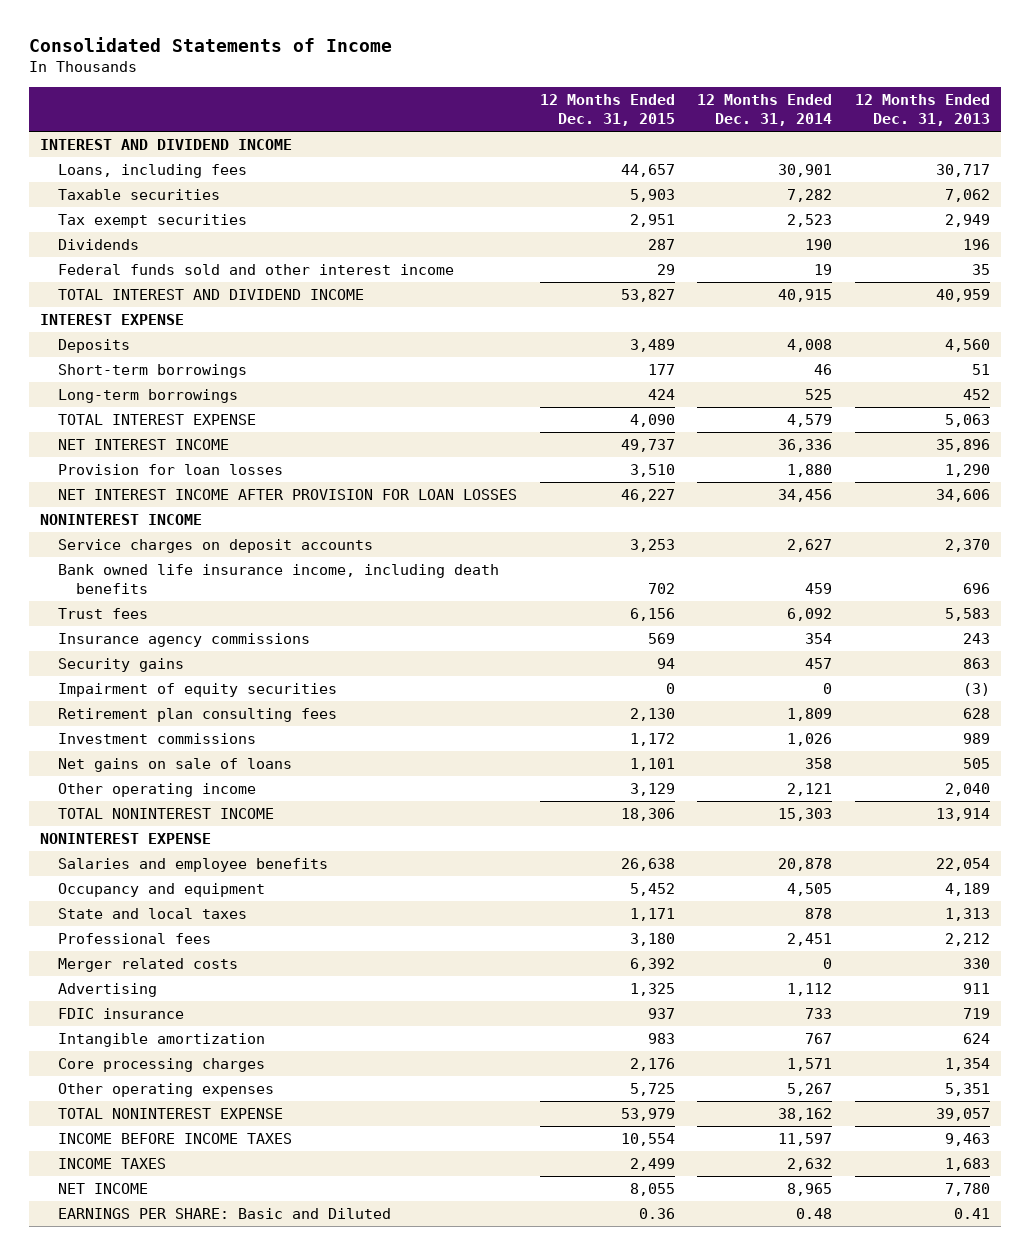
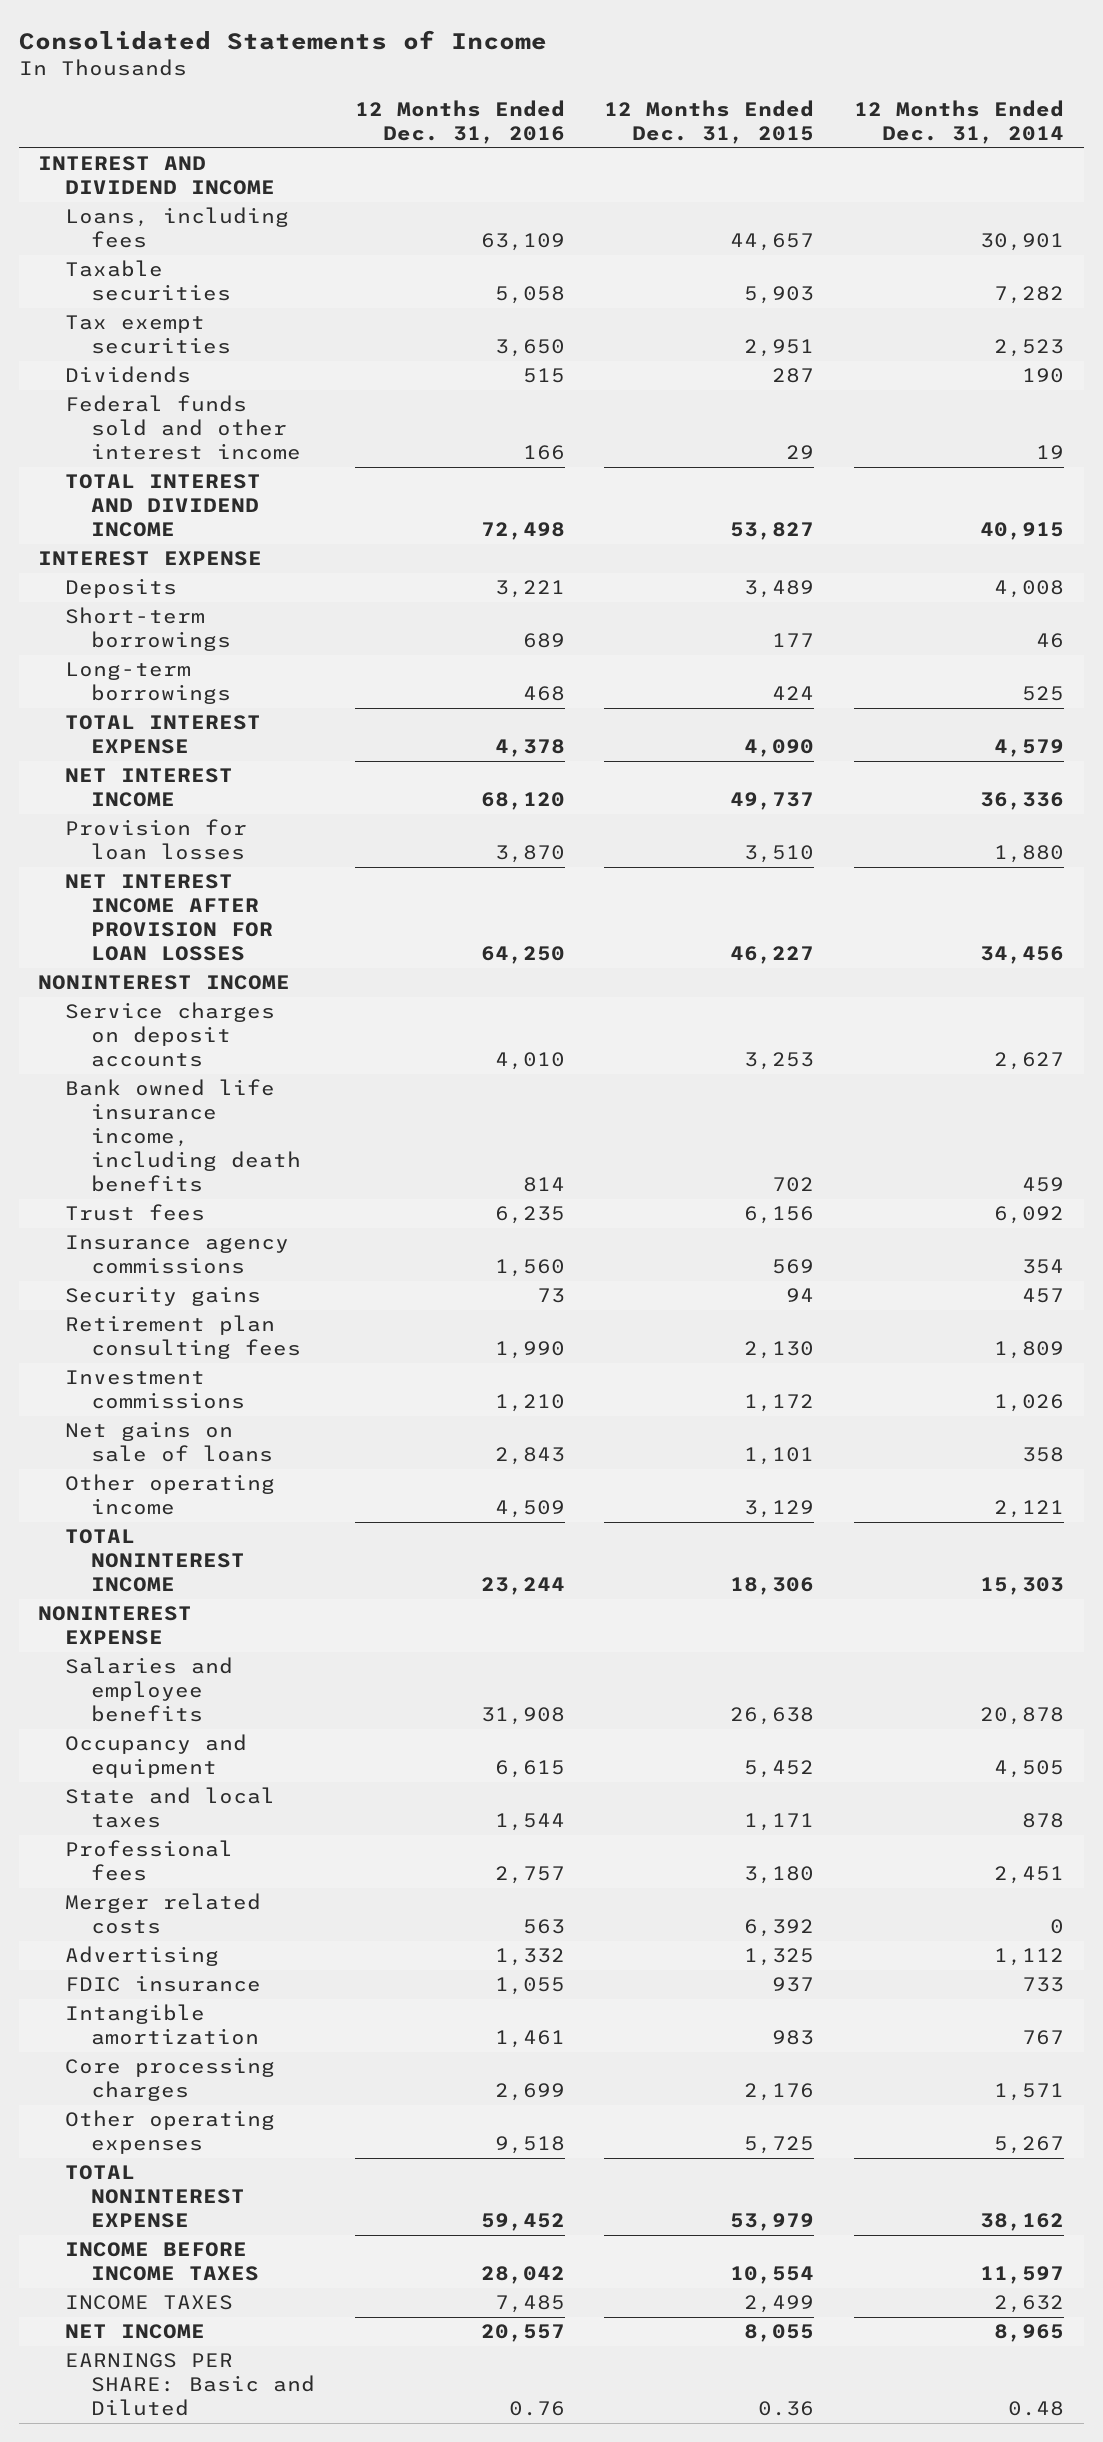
[854,94,990,127] 12 Months Ended Dec. 31, 2013 -> none
none -> [354,100,565,145] 12 Months Ended Dec. 31, 2016
[58,683,338,698] Impairment of equity securities -> none

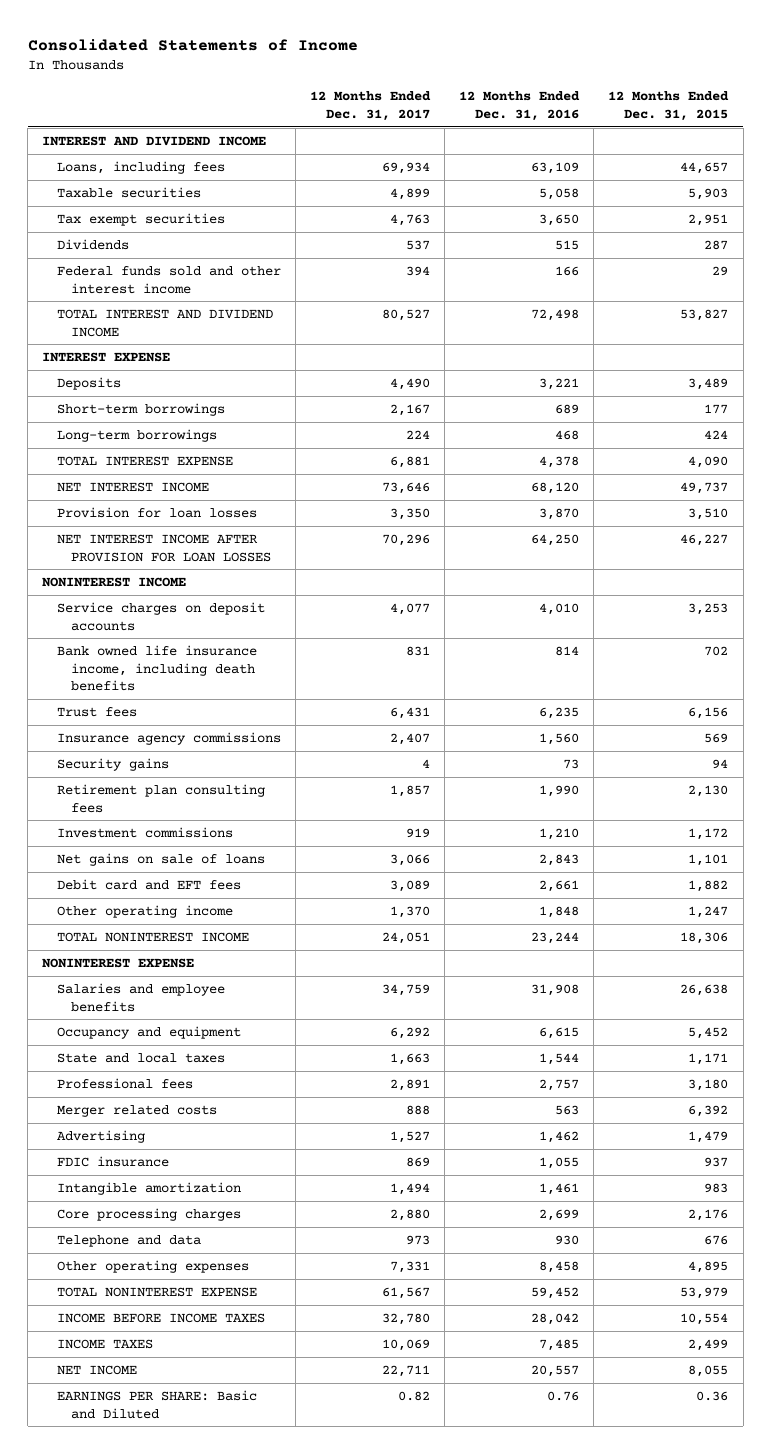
[854,100,1065,145] 12 Months Ended Dec. 31, 2014 -> none
none -> [309,91,431,121] 12 Months Ended Dec. 31, 2017
none -> [56,879,241,891] Debit card and EFT fees
[494,1500,565,1519] 4,509 -> [539,906,580,919] 1,848
[744,1500,815,1519] 3,129 -> [688,906,729,919] 1,247
[494,1948,565,1967] 1,332 -> [539,1131,580,1144] 1,462
[744,1948,815,1967] 1,325 -> [688,1131,729,1144] 1,479
none -> [56,1235,201,1248] Telephone and data
[494,2136,565,2155] 9,518 -> [539,1261,580,1274] 8,458
[744,2136,815,2155] 5,725 -> [688,1261,729,1274] 4,895

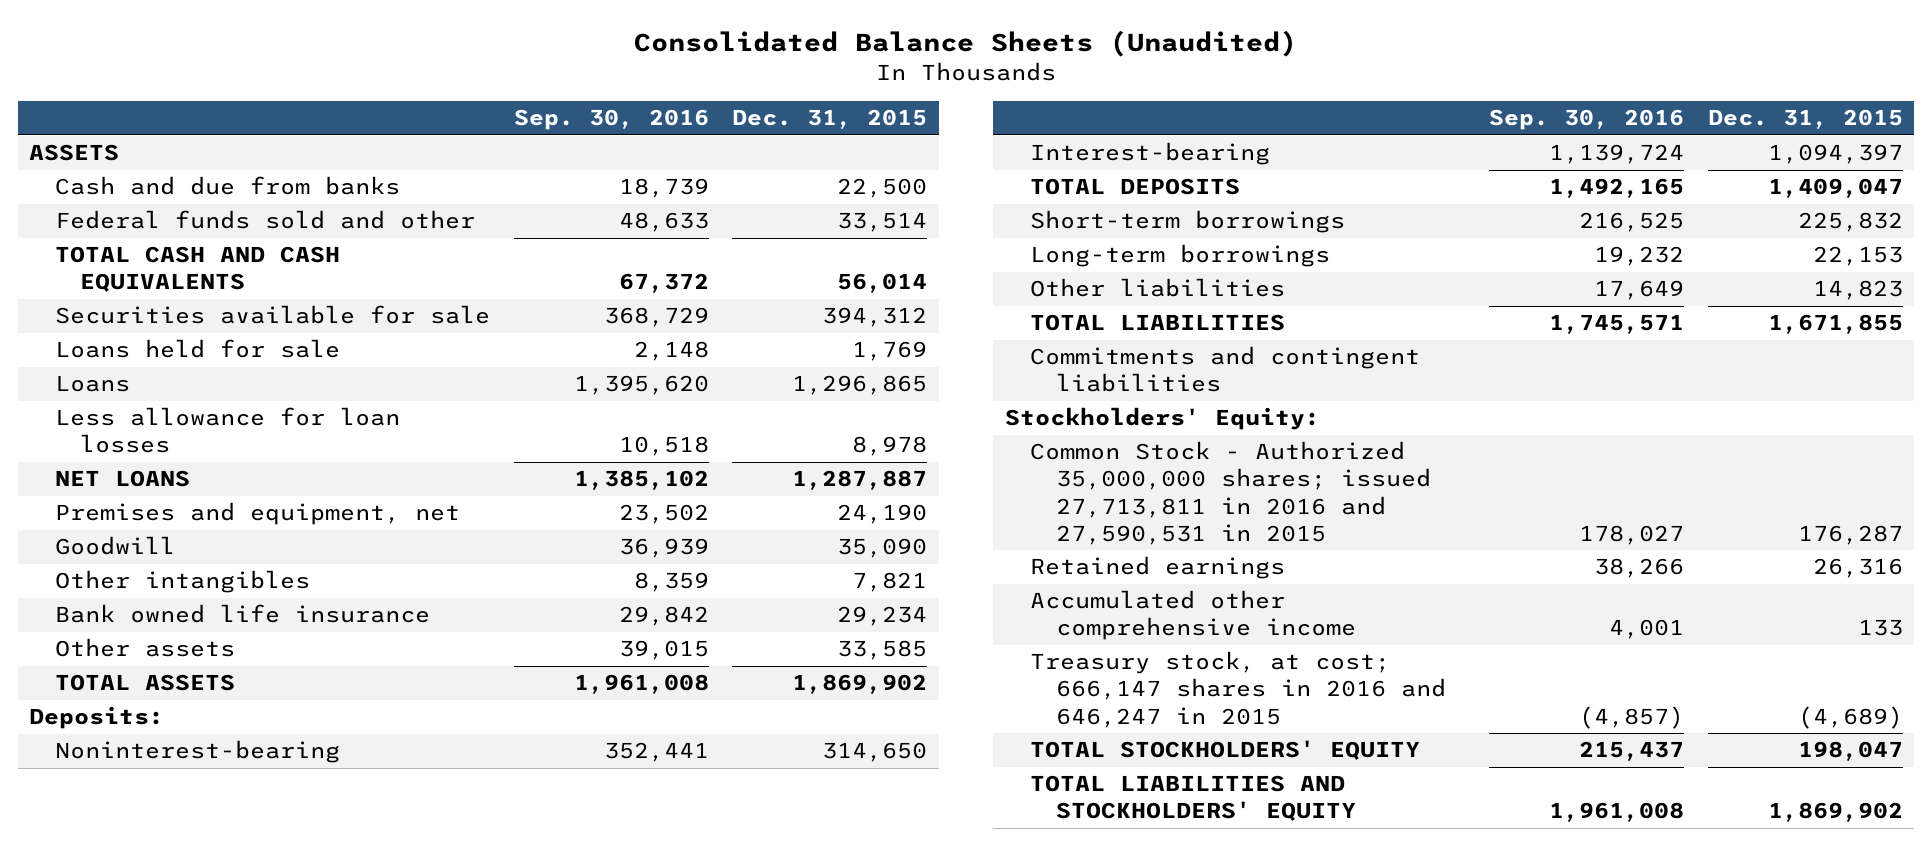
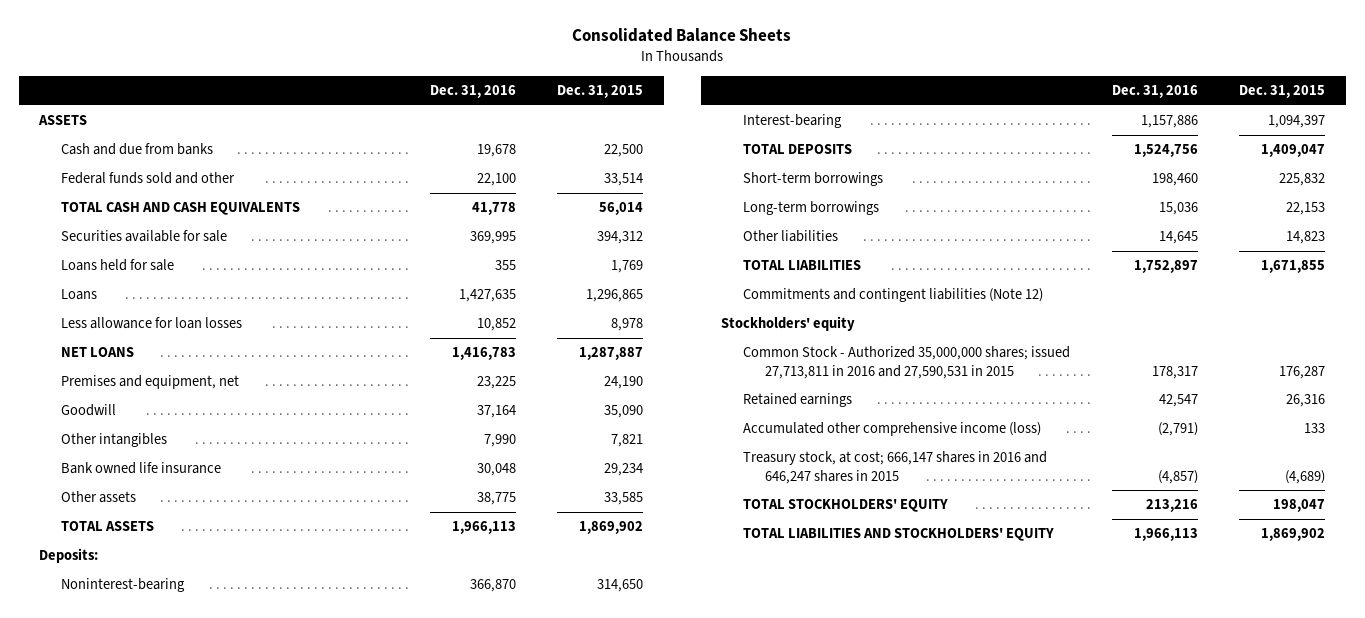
[634,29,1298,57] Consolidated Balance Sheets (Unaudited) -> [572,28,792,43] Consolidated Balance Sheets
[513,109,709,131] Sep. 30, 2016 -> none
none -> [429,85,516,99] Dec. 31, 2016
[1030,346,1421,393] Commitments and contingent liabilities -> [743,288,1044,303] Commitments and contingent liabilities (Note 12)
[1004,407,1320,431] Stockholders' Equity: -> [721,316,856,332] Stockholders' equity
[1030,590,1356,641] Accumulated other comprehensive income -> [743,422,1042,437] Accumulated other comprehensive income (loss)
[1030,651,1446,728] Treasury stock, at cost; 666,147 shares in 2016 and 646,247 in 2015 -> [743,451,1048,485] Treasury stock, at cost; 666,147 shares in 2016 and 646,247 shares in 2015

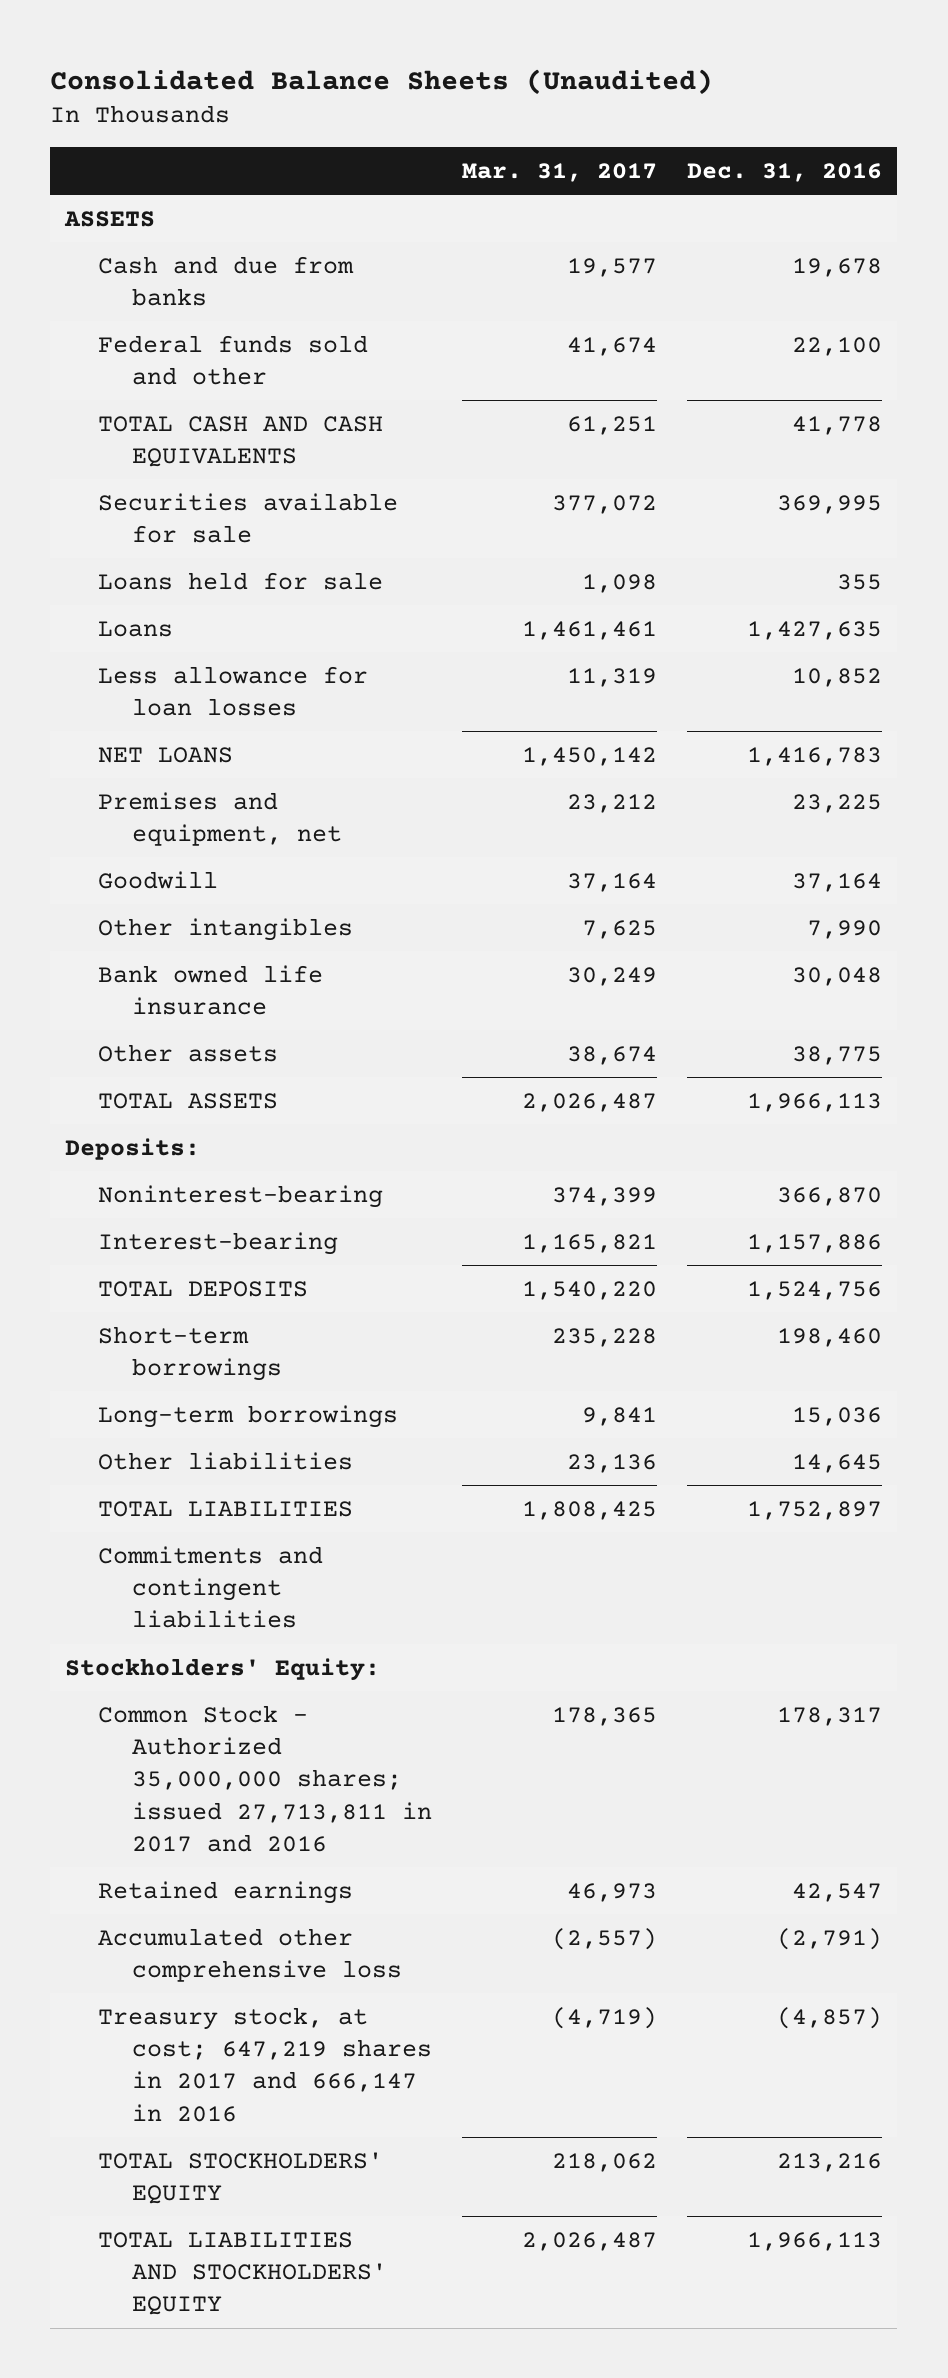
[572,28,792,43] Consolidated Balance Sheets -> [50,68,714,95] Consolidated Balance Sheets (Unaudited)
[557,85,644,99] Dec. 31, 2015 -> none
none -> [461,162,657,182] Mar. 31, 2017
[743,288,1044,303] Commitments and contingent liabilities (Note 12) -> [98,1545,324,1629] Commitments and contingent liabilities
[721,316,856,332] Stockholders' equity -> [65,1657,381,1681] Stockholders' Equity:
[743,346,1071,380] Common Stock - Authorized 35,000,000 shares; issued 27,713,811 in 2016 and 27,590,531 in 2015 -> [98,1704,432,1852] Common Stock - Authorized 35,000,000 shares; issued 27,713,811 in 2017 and 2016
[743,422,1042,437] Accumulated other comprehensive income (loss) -> [98,1927,402,1983] Accumulated other comprehensive loss
[743,451,1048,485] Treasury stock, at cost; 666,147 shares in 2016 and 646,247 shares in 2015 -> [98,2006,432,2122] Treasury stock, at cost; 647,219 shares in 2017 and 666,147 in 2016

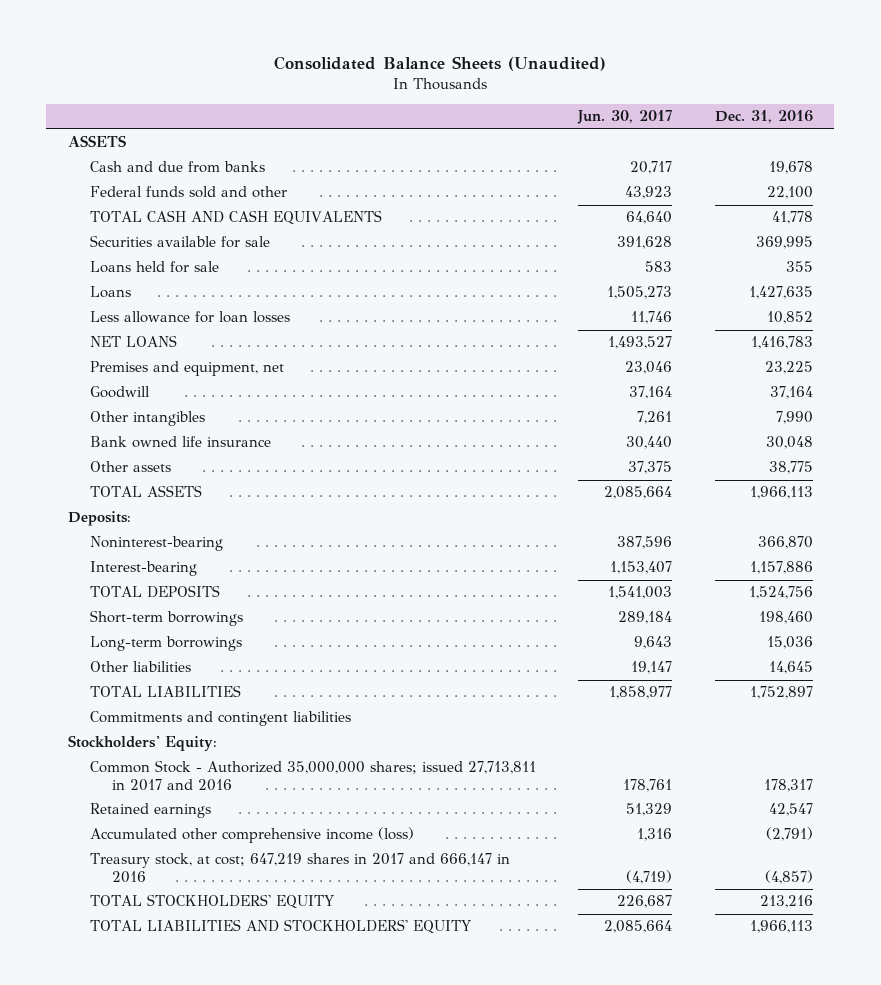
[461,162,657,182] Mar. 31, 2017 -> none
none -> [577,110,673,125] Jun. 30, 2017
[98,1927,402,1983] Accumulated other comprehensive loss -> [89,827,414,844] Accumulated other comprehensive income (loss)

